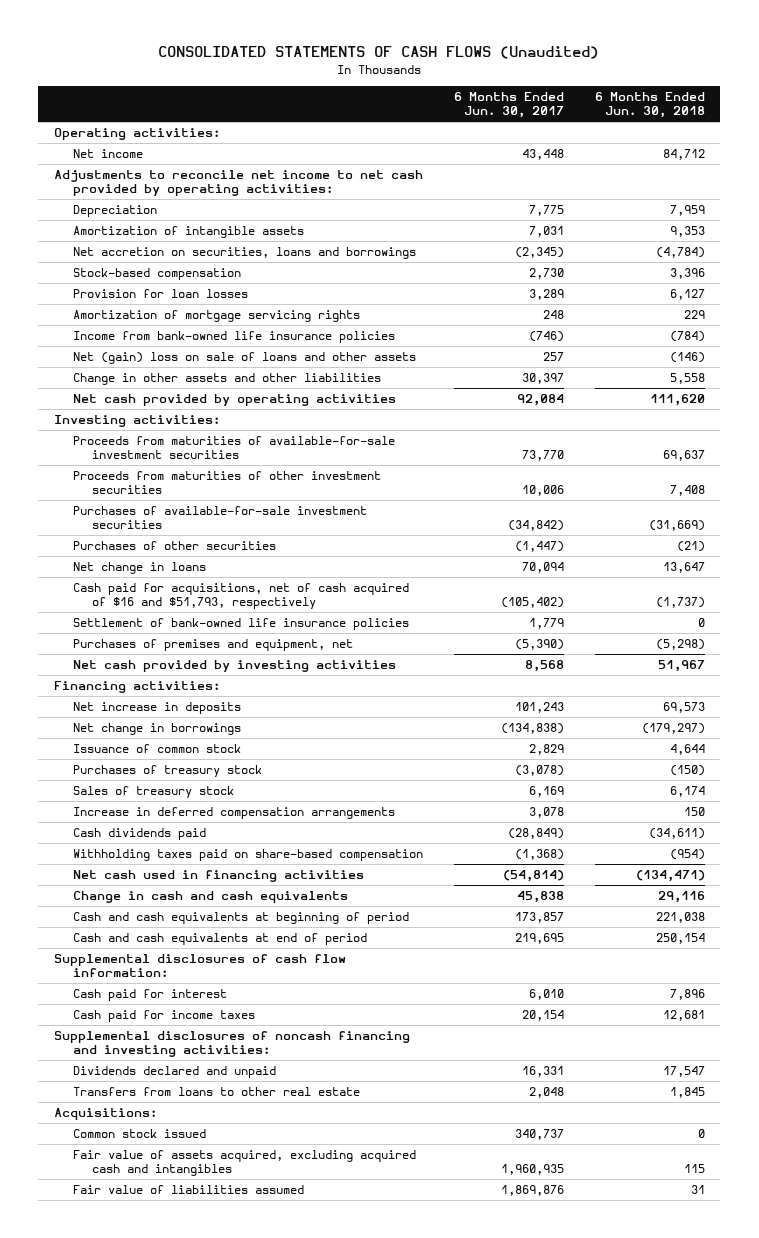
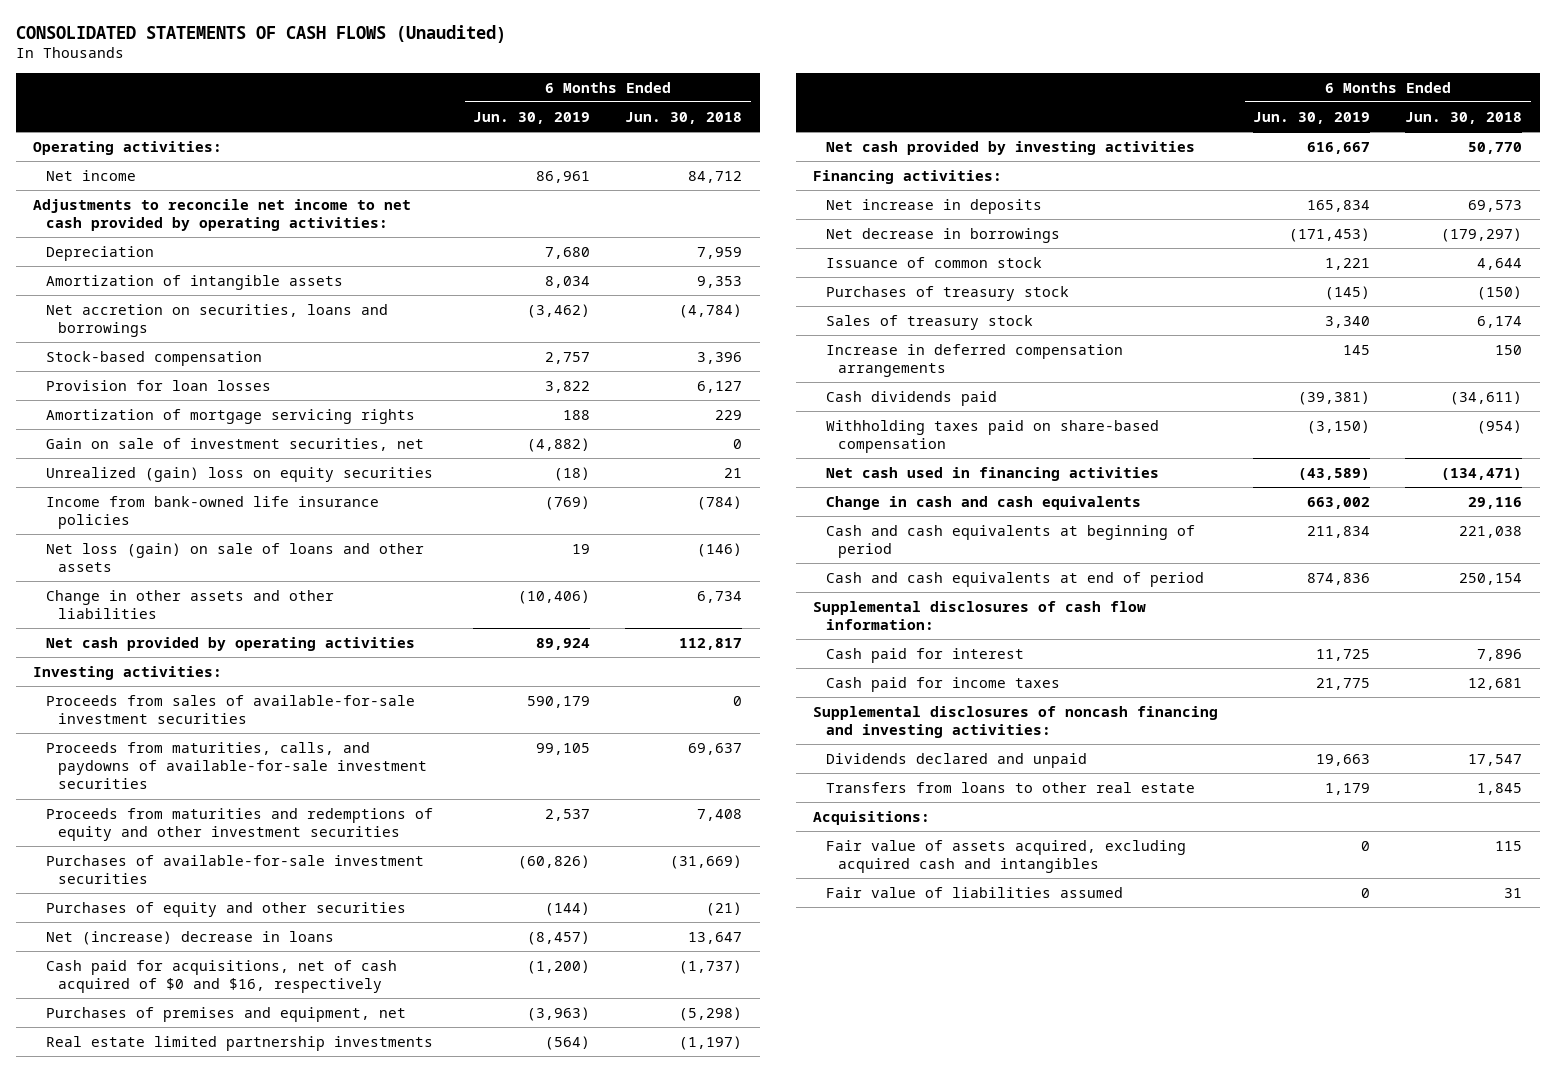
[453,91,564,119] 6 Months Ended Jun. 30, 2017 -> none
none -> [473,111,591,124] Jun. 30, 2019
none -> [45,437,424,451] Gain on sale of investment securities, net
none -> [45,466,433,482] Unrealized (gain) loss on equity securities
[72,352,416,365] Net (gain) loss on sale of loans and other assets -> [45,542,424,573] Net loss (gain) on sale of loans and other assets
[669,373,705,385] 5,558 -> [697,590,743,603] 6,734
[649,394,705,407] 111,620 -> [679,637,743,650] 112,817
none -> [45,694,415,725] Proceeds from sales of available-for-sale investment securities
[72,436,395,460] Proceeds from maturities of available-for-sale investment securities -> [45,741,428,790] Proceeds from maturities, calls, and paydowns of available-for-sale investment securities
[72,471,381,495] Proceeds from maturities of other investment securities -> [45,807,433,842] Proceeds from maturities and redemptions of equity and other investment securities
[72,618,409,631] Settlement of bank-owned life insurance policies -> none
[72,541,276,551] Purchases of other securities -> [45,901,406,917] Purchases of equity and other securities
[72,562,206,575] Net change in loans -> [45,930,334,945] Net (increase) decrease in loans
[72,583,409,610] Cash paid for acquisitions, net of cash acquired of $16 and $51,793, respectively -> [45,959,397,994] Cash paid for acquisitions, net of cash acquired of $0 and $16, respectively
none -> [45,1035,433,1051] Real estate limited partnership investments
[657,660,705,673] 51,967 -> [1468,141,1523,154] 50,770
[72,723,241,736] Net change in borrowings -> [825,227,1060,243] Net decrease in borrowings
[72,1129,206,1139] Common stock issued -> none

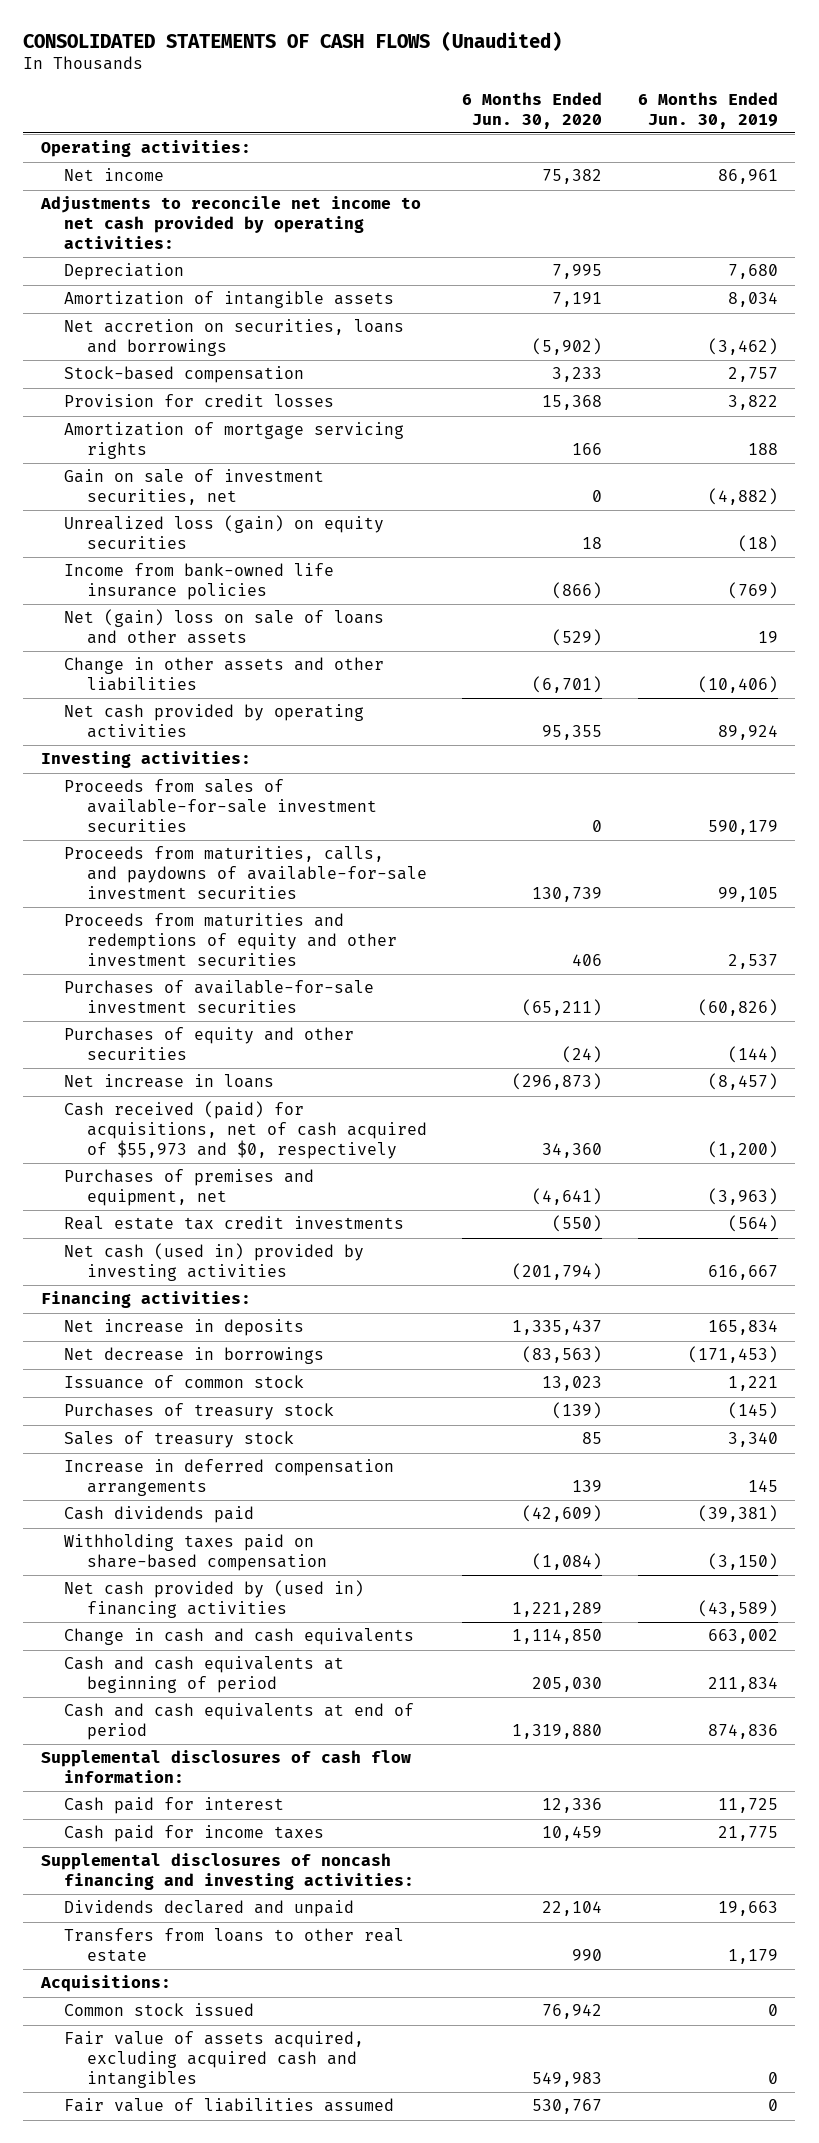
[625,111,743,124] Jun. 30, 2018 -> none
none -> [462,91,603,129] 6 Months Ended Jun. 30, 2020
[45,379,271,391] Provision for loan losses -> [63,394,334,408] Provision for credit losses
[45,466,433,482] Unrealized (gain) loss on equity securities -> [63,515,384,550] Unrealized loss (gain) on equity securities
[45,542,424,573] Net loss (gain) on sale of loans and other assets -> [63,609,384,645] Net (gain) loss on sale of loans and other assets
[45,930,334,945] Net (increase) decrease in loans -> [63,1074,274,1089] Net increase in loans
[45,959,397,994] Cash paid for acquisitions, net of cash acquired of $0 and $16, respectively -> [63,1101,427,1160] Cash received (paid) for acquisitions, net of cash acquired of $55,973 and $0, respectively
[45,1035,433,1051] Real estate limited partnership investments -> [63,1216,404,1231] Real estate tax credit investments
[825,140,1195,155] Net cash provided by investing activities -> [63,1243,364,1282] Net cash (used in) provided by investing activities
[825,466,1159,481] Net cash used in financing activities -> [63,1580,364,1619] Net cash provided by (used in) financing activities
none -> [63,2003,254,2017] Common stock issued

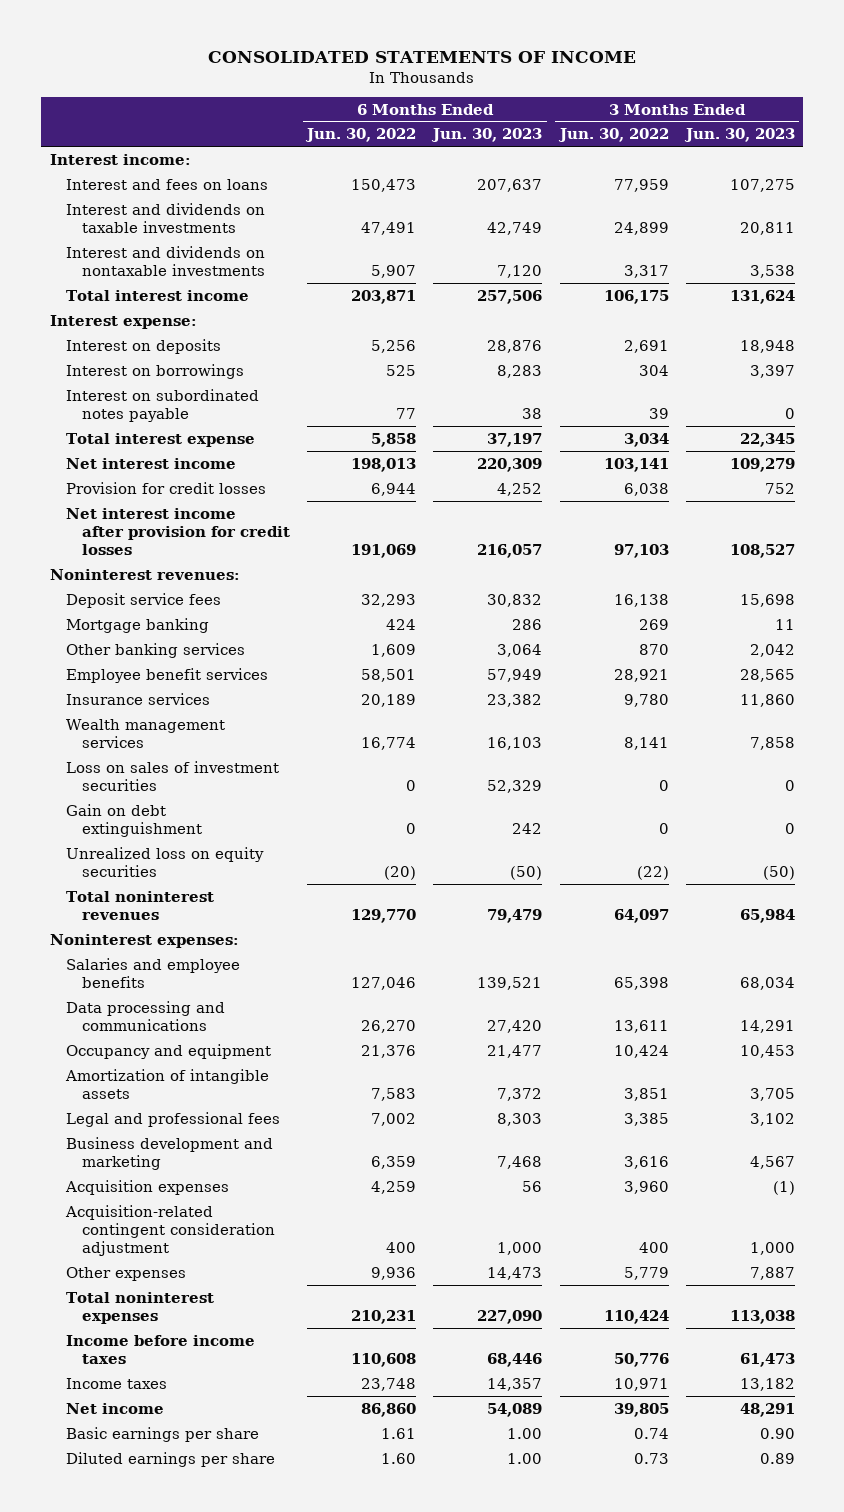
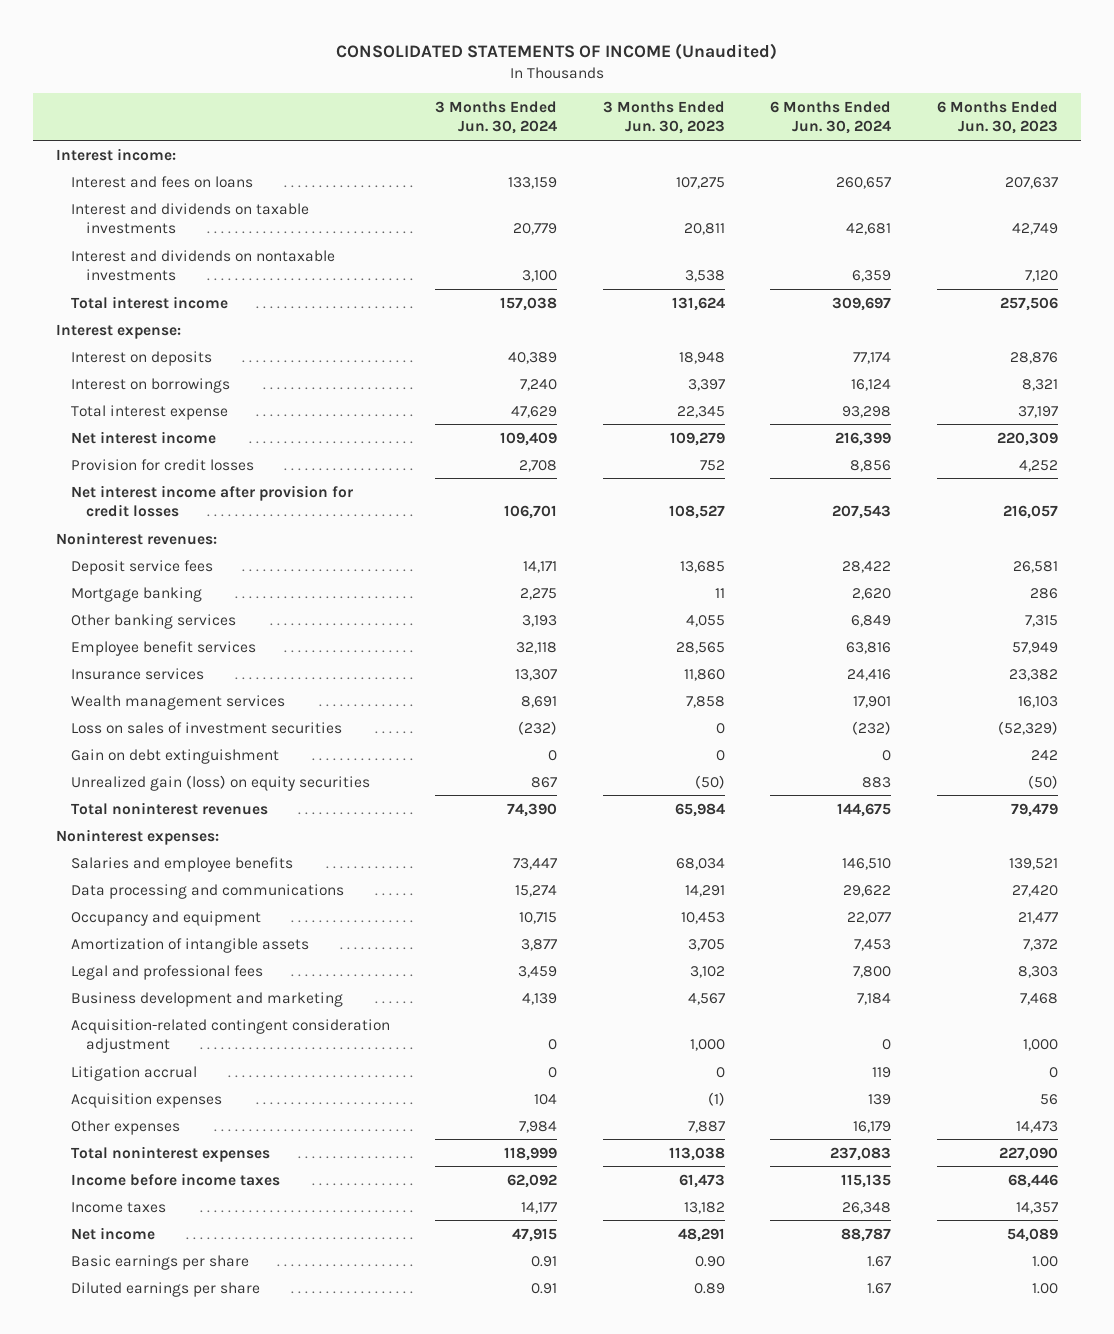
[208,51,637,64] CONSOLIDATED STATEMENTS OF INCOME -> [335,43,777,61] CONSOLIDATED STATEMENTS OF INCOME (Unaudited)
[305,128,417,143] Jun. 30, 2022 -> none
[557,128,669,143] Jun. 30, 2022 -> none
none -> [435,100,558,135] 3 Months Ended Jun. 30, 2024
none -> [770,100,892,135] 6 Months Ended Jun. 30, 2024
[65,388,259,422] Interest on subordinated notes payable -> none
[497,364,543,378] 8,283 -> [1021,378,1058,391] 8,321
[487,593,543,607] 30,832 -> [1012,560,1058,573] 26,581
[739,593,795,607] 15,698 -> [679,560,725,573] 13,685
[497,643,543,657] 3,064 -> [1024,614,1058,627] 7,315
[749,643,795,657] 2,042 -> [685,614,725,627] 4,055
[487,779,543,793] 52,329 -> [997,720,1058,735] (52,329)
[65,846,264,877] Unrealized loss on equity securities -> [70,774,370,791] Unrealized gain (loss) on equity securities
none -> [70,1065,197,1081] Litigation accrual
[64,1179,229,1195] Acquisition expenses -> [70,1092,222,1108] Acquisition expenses

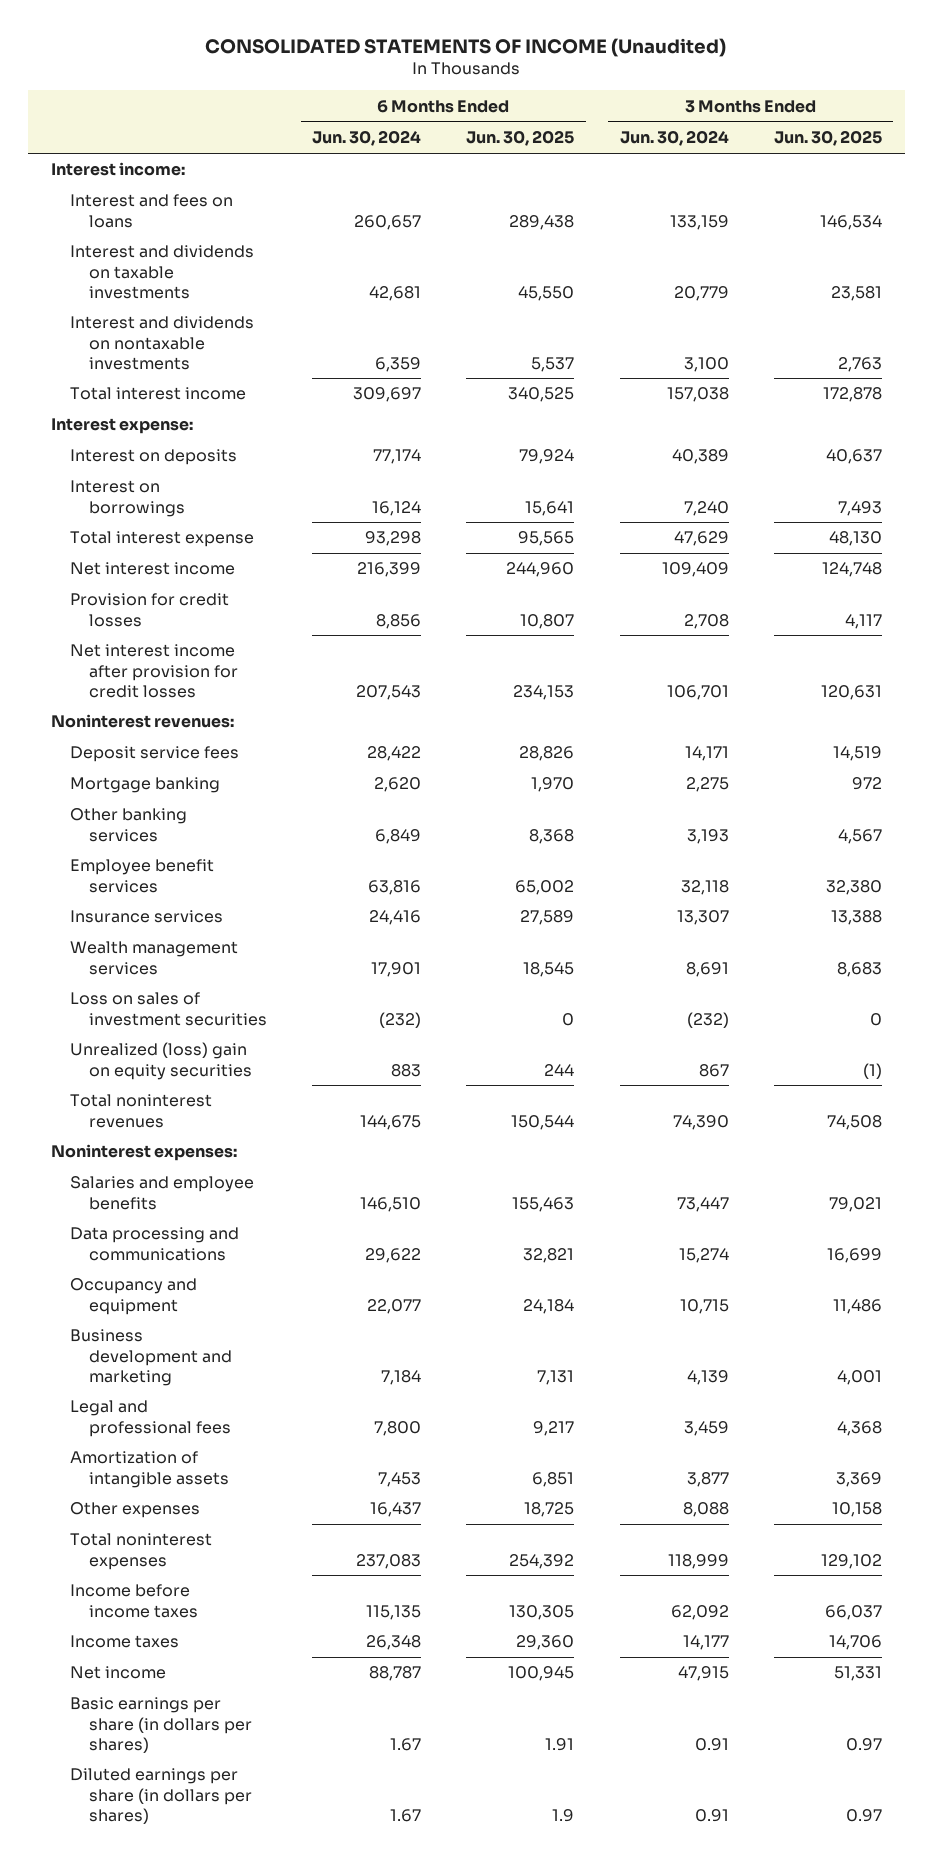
[602,100,725,135] 3 Months Ended Jun. 30, 2023 -> none
[936,100,1058,135] 6 Months Ended Jun. 30, 2023 -> none
none -> [466,130,575,147] Jun. 30, 2025
none -> [773,130,882,147] Jun. 30, 2025
[70,748,279,764] Gain on debt extinguishment -> none
[70,774,370,791] Unrealized gain (loss) on equity securities -> [69,1042,252,1080] Unrealized (loss) gain on equity securities
[70,1018,390,1053] Acquisition-related contingent consideration adjustment -> none
[70,1065,197,1081] Litigation accrual -> none
[70,1092,222,1108] Acquisition expenses -> none
[70,964,263,980] Legal and professional fees -> [69,1400,231,1437] Legal and professional fees
[70,937,309,953] Amortization of intangible assets -> [69,1451,229,1488] Amortization of intangible assets
[519,1120,558,1133] 7,984 -> [682,1502,729,1518] 8,088
[853,1120,892,1133] 16,179 -> [370,1502,422,1518] 16,437
[70,1254,249,1270] Basic earnings per share -> [69,1697,252,1753] Basic earnings per share (in dollars per shares)
[70,1281,260,1297] Diluted earnings per share -> [69,1768,252,1824] Diluted earnings per share (in dollars per shares)

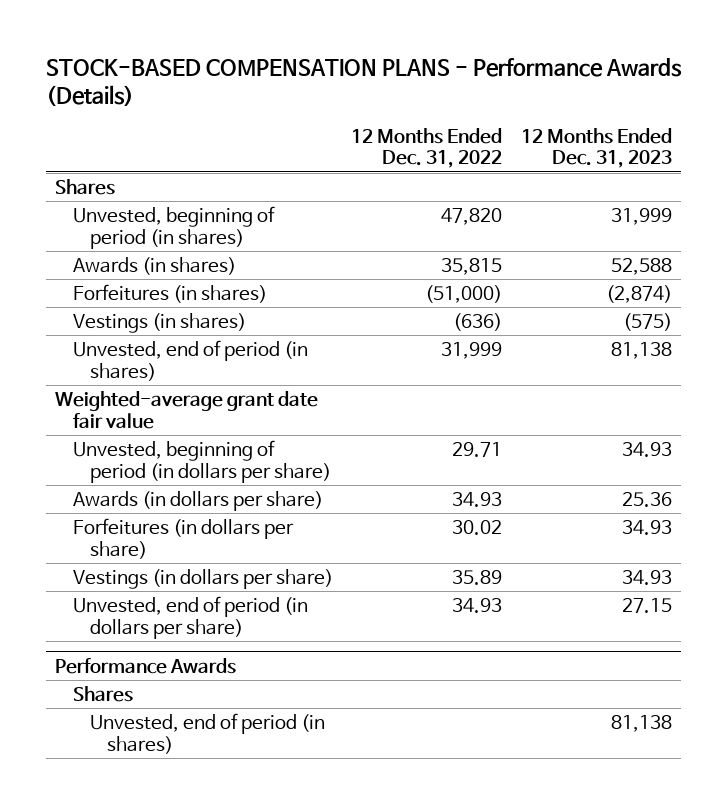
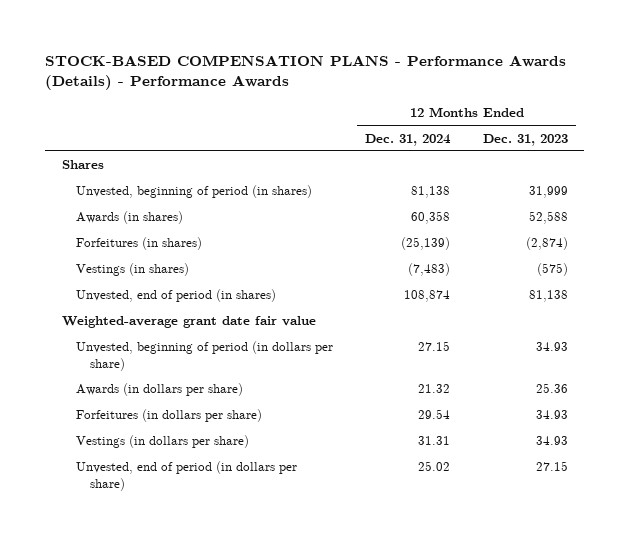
[45,57,682,107] STOCK-BASED COMPENSATION PLANS - Performance Awards (Details) -> [45,54,567,91] STOCK-BASED COMPENSATION PLANS - Performance Awards (Details) - Performance Awards
[351,127,503,169] 12 Months Ended Dec. 31, 2022 -> none
none -> [365,133,452,146] Dec. 31, 2024
[55,657,237,674] Performance Awards -> none
[72,685,133,702] Shares -> none
[90,712,326,754] Unvested, end of period (in shares) -> none

